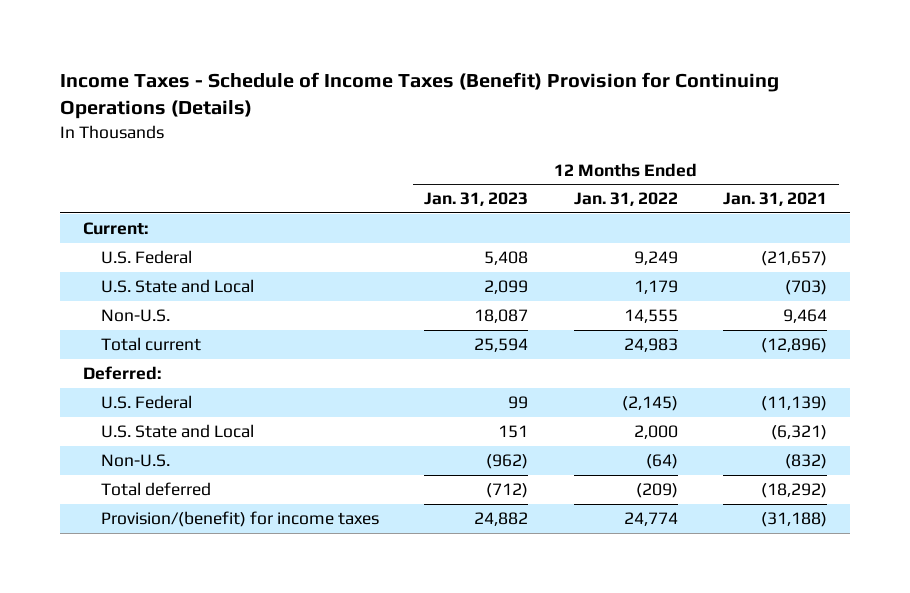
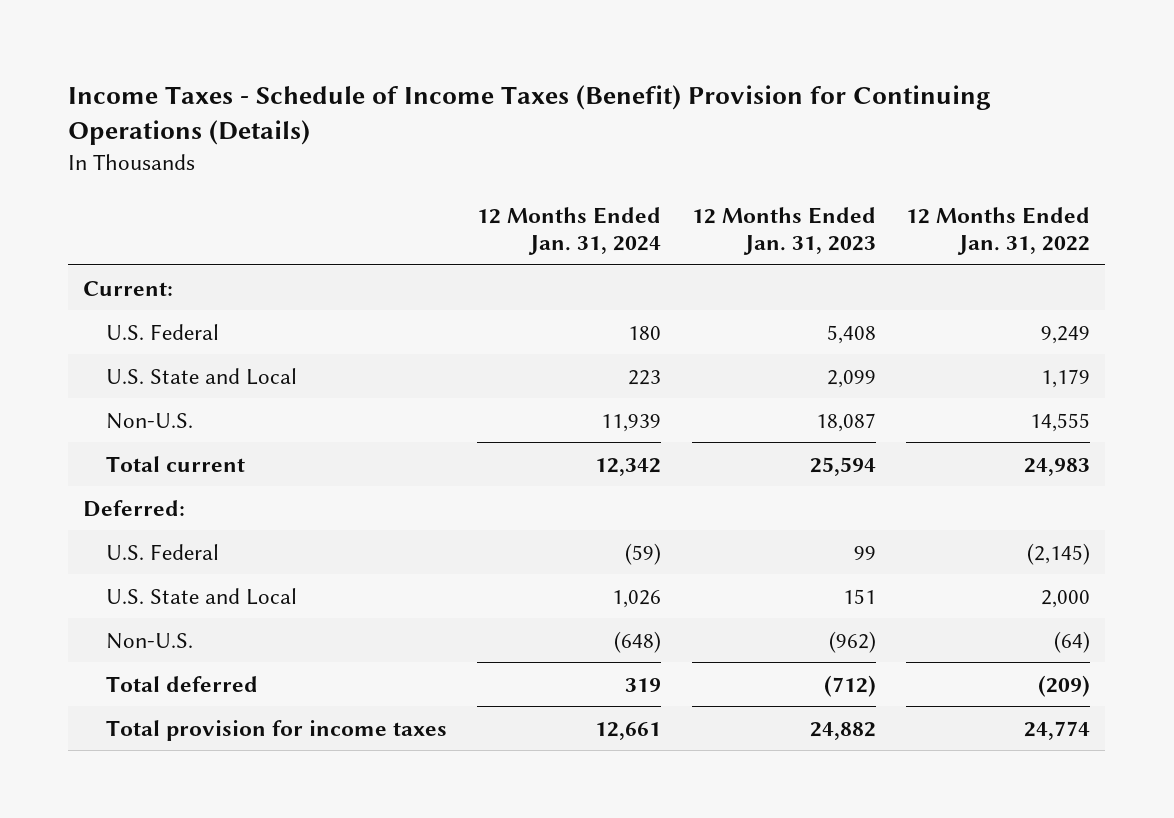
[723,192,828,207] Jan. 31, 2021 -> none
none -> [477,206,662,256] 12 Months Ended Jan. 31, 2024
[100,511,379,528] Provision/(benefit) for income taxes -> [106,719,448,741] Total provision for income taxes

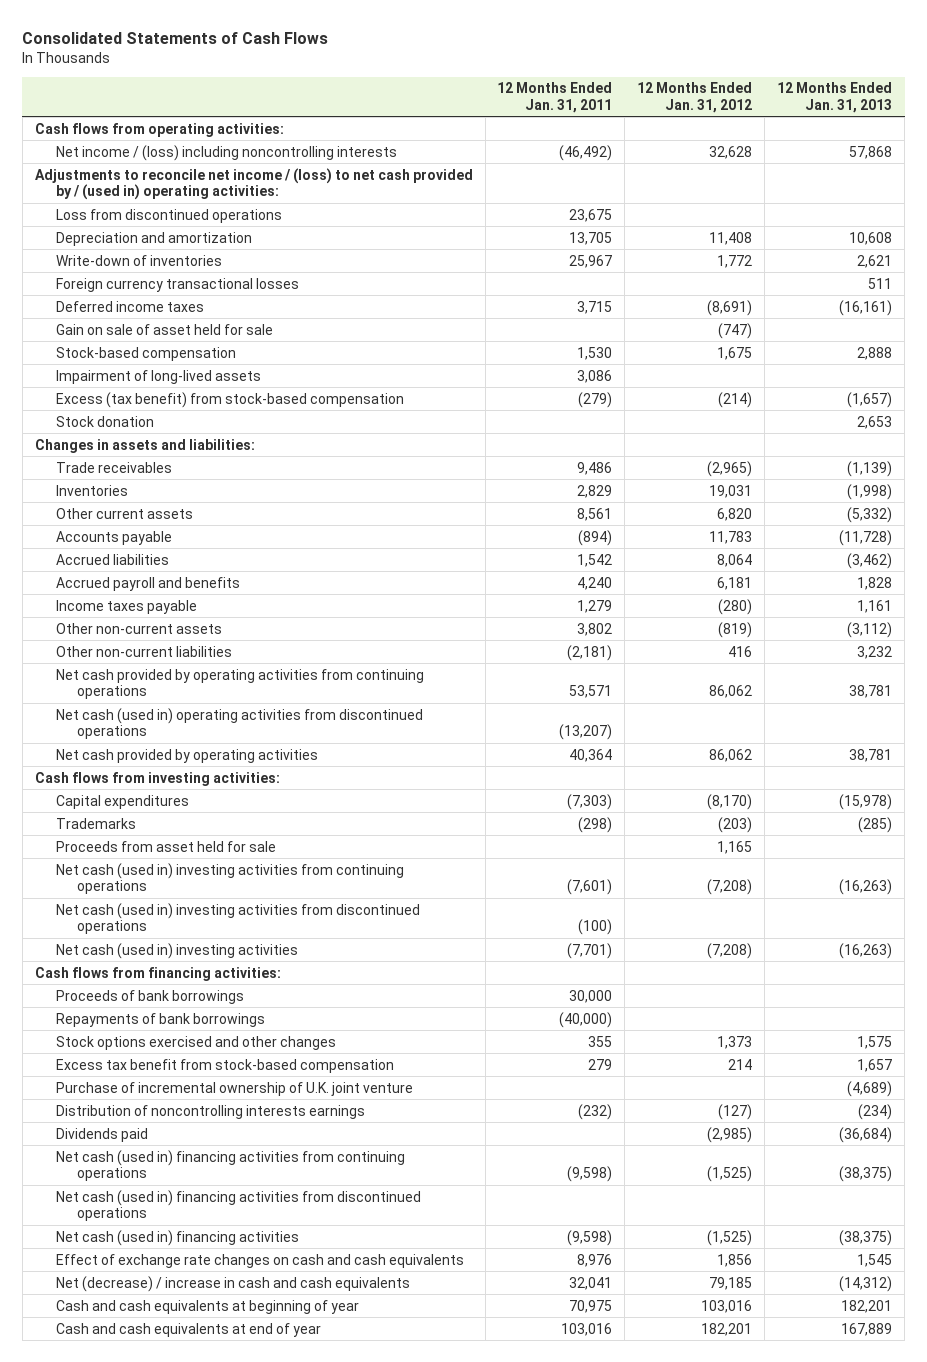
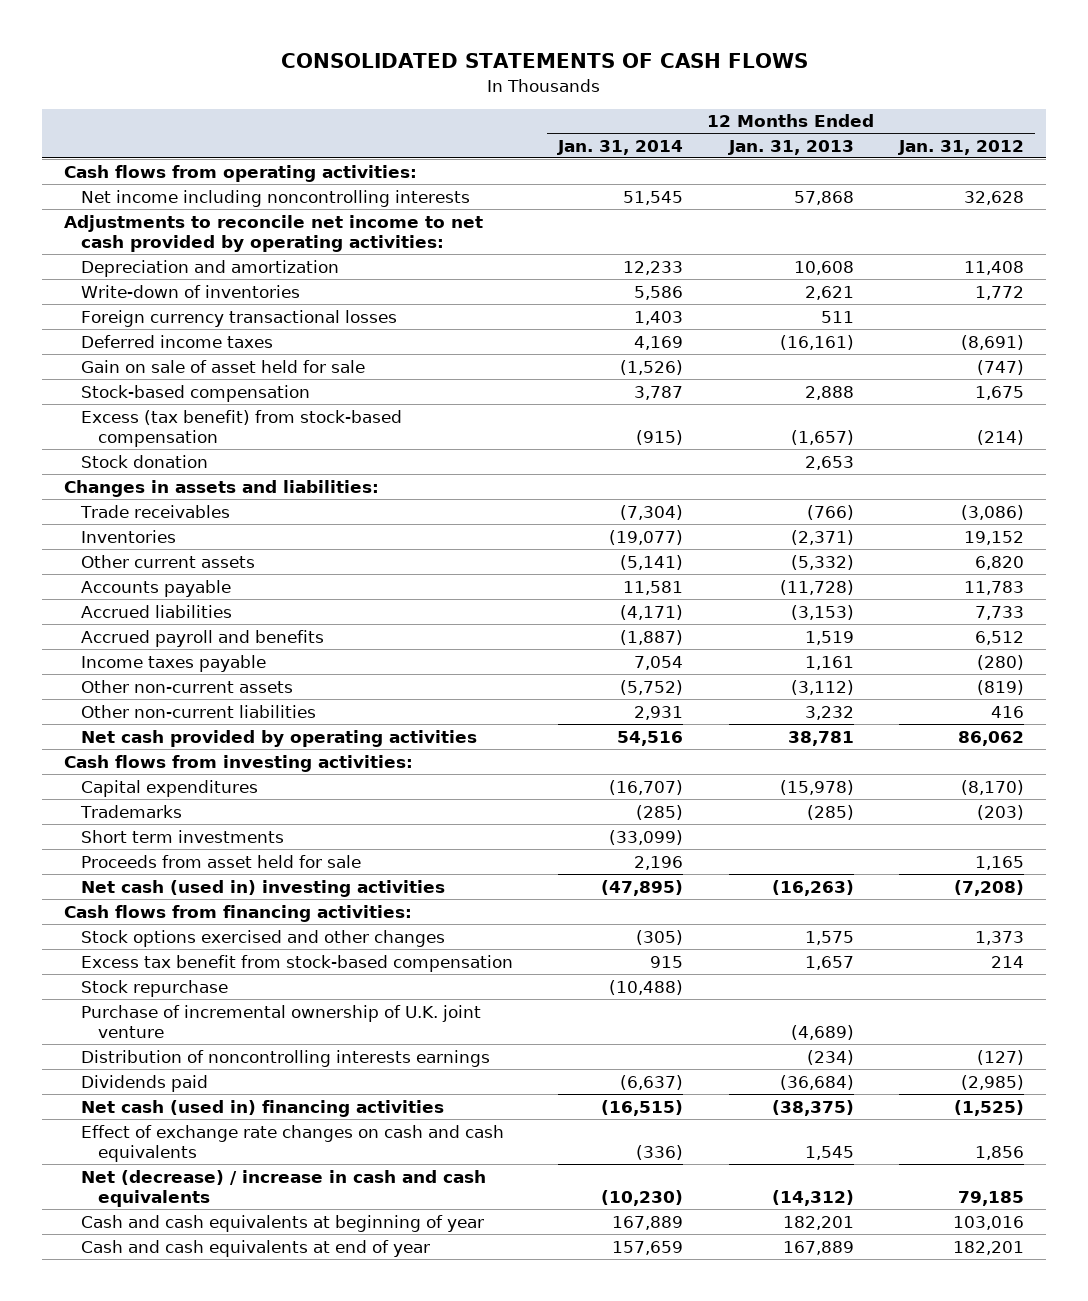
[22,31,329,44] Consolidated Statements of Cash Flows -> [281,53,809,69] CONSOLIDATED STATEMENTS OF CASH FLOWS
[497,82,613,113] 12 Months Ended Jan. 31, 2011 -> none
none -> [557,139,684,155] Jan. 31, 2014
[55,208,282,223] Loss from discontinued operations -> none
[55,144,397,161] Net income / (loss) including noncontrolling interests -> [81,189,471,207] Net income including noncontrolling interests
[34,167,473,201] Adjustments to reconcile net income / (loss) to net cash provided by / (used in) operating activities: -> [64,214,484,252] Adjustments to reconcile net income to net cash provided by operating activities:
[55,369,261,384] Impairment of long-lived assets -> none
[707,460,753,477] (2,965) -> [960,504,1024,520] (3,086)
[847,460,893,477] (1,139) -> [806,504,854,520] (766)
[709,484,753,498] 19,031 -> [963,530,1024,545] 19,152
[847,483,893,500] (1,998) -> [790,529,854,545] (2,371)
[717,553,753,567] 8,064 -> [974,605,1024,620] 7,733
[847,552,893,569] (3,462) -> [790,604,854,620] (3,153)
[717,576,753,590] 6,181 -> [974,630,1024,645] 6,512
[857,576,893,590] 1,828 -> [804,630,854,645] 1,519
[55,668,424,700] Net cash provided by operating activities from continuing operations -> none
[55,707,423,740] Net cash (used in) operating activities from discontinued operations -> none
none -> [81,829,285,843] Short term investments
[55,862,404,895] Net cash (used in) investing activities from continuing operations -> none
[55,902,420,935] Net cash (used in) investing activities from discontinued operations -> none
[55,989,244,1004] Proceeds of bank borrowings -> none
[55,1012,265,1027] Repayments of bank borrowings -> none
none -> [81,979,229,997] Stock repurchase
[55,1149,405,1182] Net cash (used in) financing activities from continuing operations -> none
[55,1189,421,1222] Net cash (used in) financing activities from discontinued operations -> none

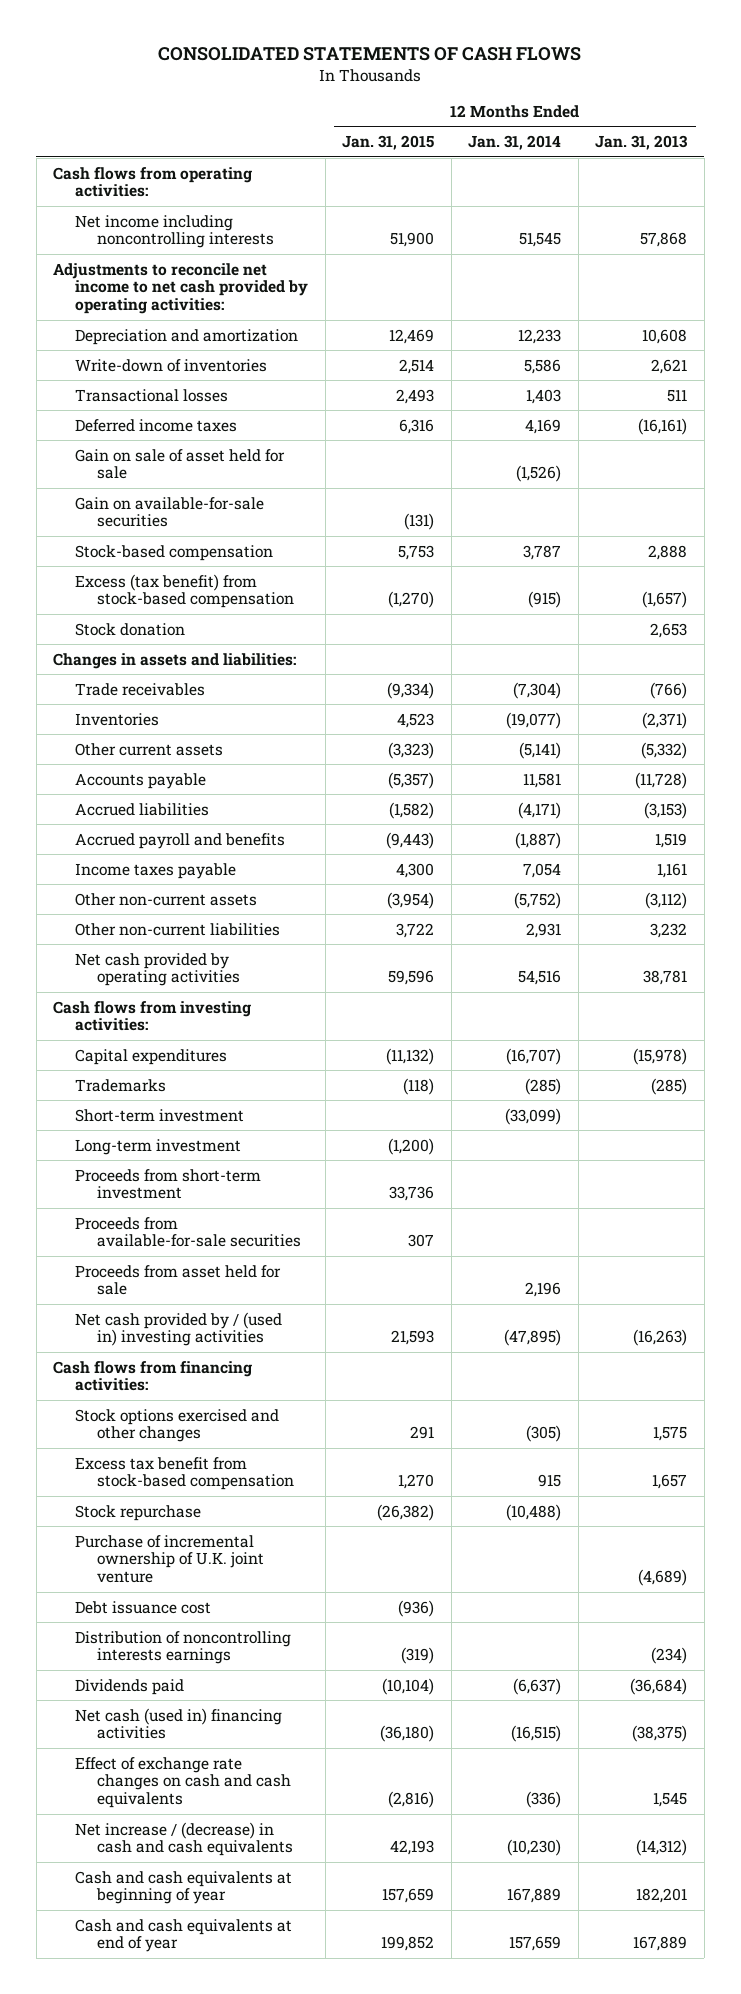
[897,139,1024,155] Jan. 31, 2012 -> none
none -> [342,135,435,151] Jan. 31, 2015
[81,309,398,327] Foreign currency transactional losses -> [75,388,229,402] Transactional losses
none -> [75,496,265,528] Gain on available-for-sale securities
[81,829,285,843] Short term investments -> [75,1108,245,1122] Short-term investment
none -> [75,1138,242,1155] Long-term investment
none -> [75,1168,262,1200] Proceeds from short-term investment
none -> [75,1216,301,1248] Proceeds from available-for-sale securities
[81,879,446,897] Net cash (used in) investing activities -> [75,1311,283,1347] Net cash provided by / (used in) investing activities
none -> [75,1600,212,1614] Debt issuance cost
[81,1169,487,1207] Net (decrease) / increase in cash and cash equivalents -> [75,1821,293,1857] Net increase / (decrease) in cash and cash equivalents

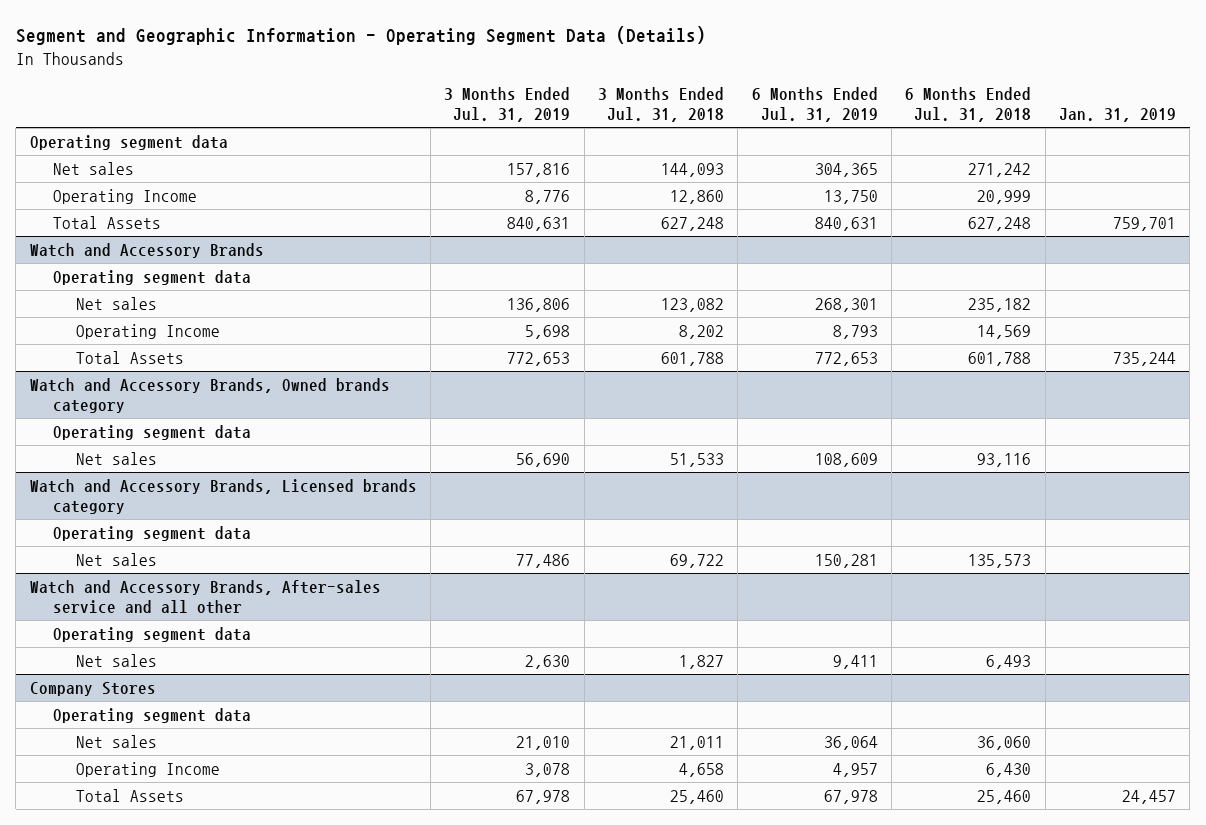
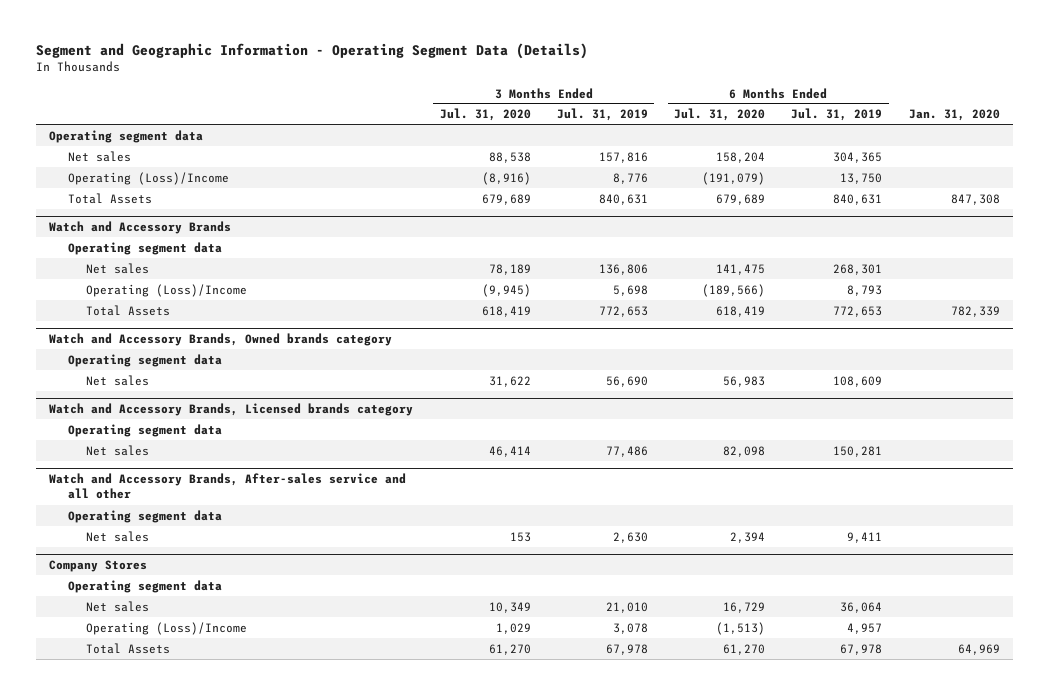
[597,86,724,122] 3 Months Ended Jul. 31, 2018 -> none
[905,86,1032,122] 6 Months Ended Jul. 31, 2018 -> none
[1059,107,1177,122] Jan. 31, 2019 -> none
none -> [439,108,531,122] Jul. 31, 2020
none -> [674,108,766,122] Jul. 31, 2020
none -> [908,109,1000,122] Jan. 31, 2020
[52,188,197,204] Operating Income -> [67,171,229,185] Operating (Loss)/Income
[75,323,220,339] Operating Income -> [85,283,247,297] Operating (Loss)/Income
[75,761,220,777] Operating Income -> [85,621,247,635] Operating (Loss)/Income

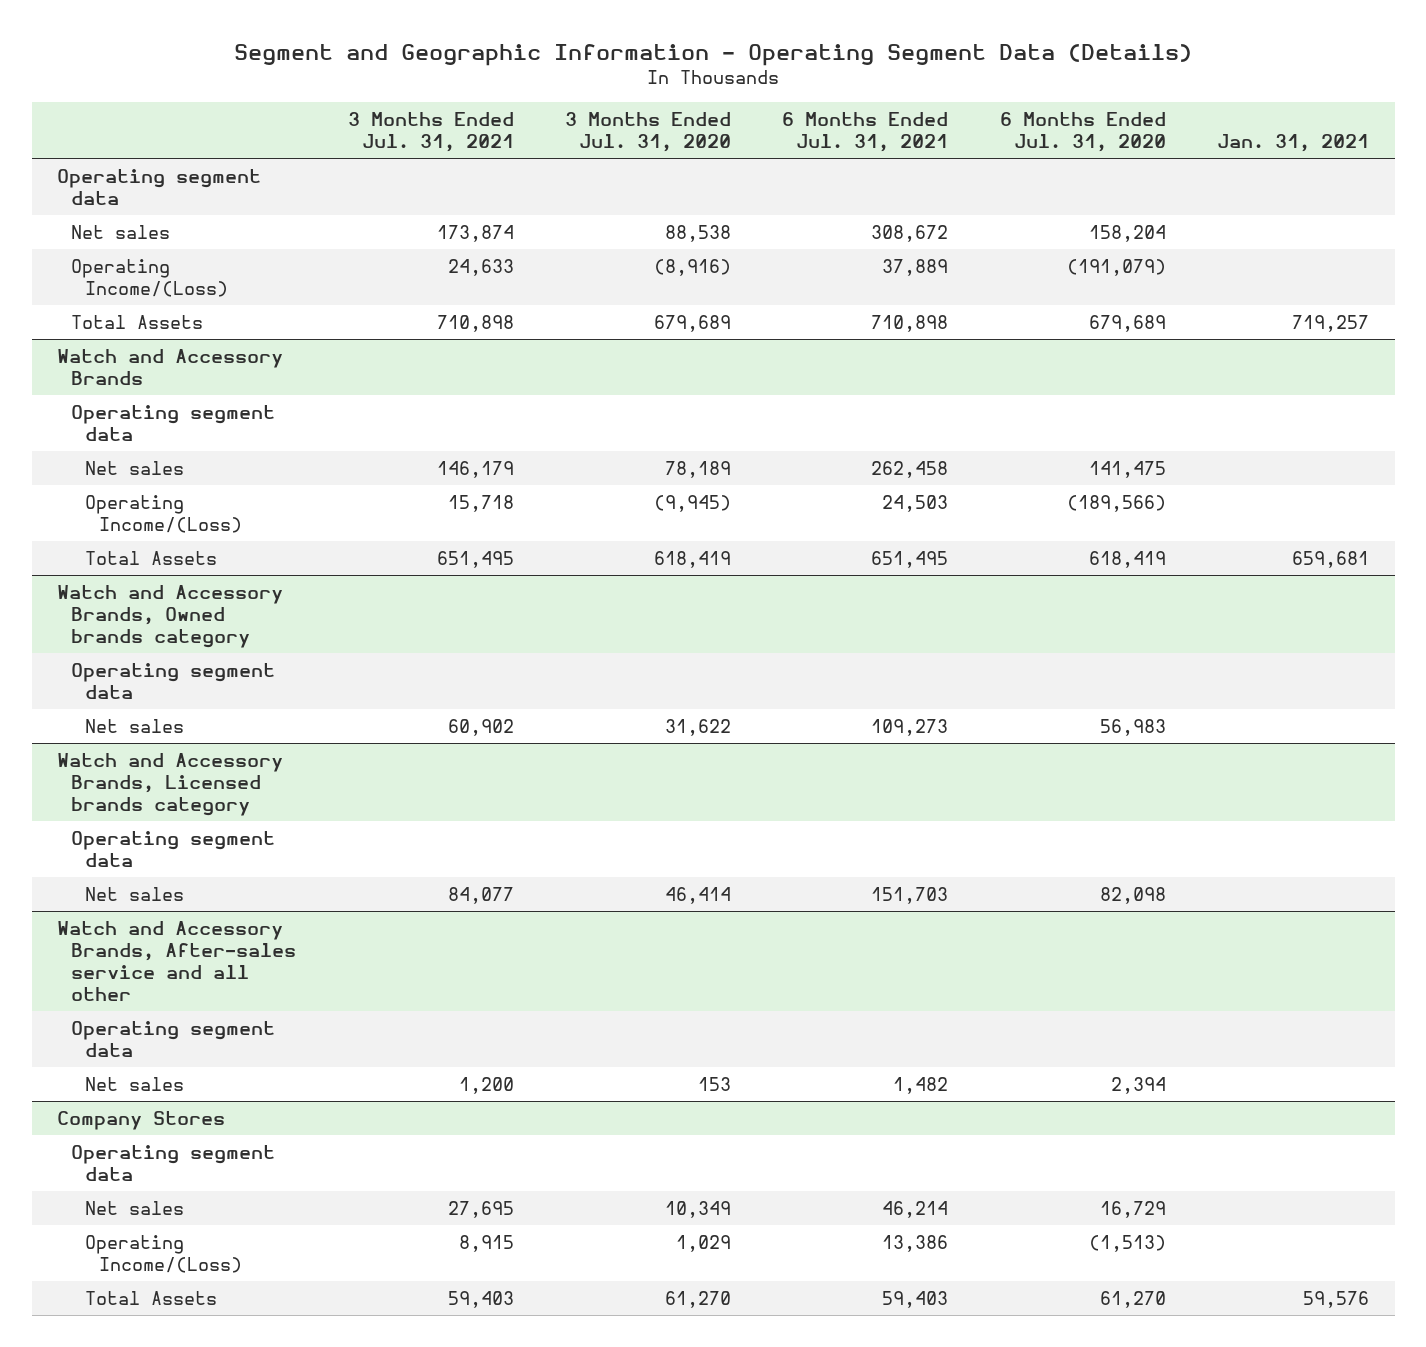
[556,108,648,122] Jul. 31, 2019 -> none
[791,108,883,122] Jul. 31, 2019 -> none
[908,109,1000,122] Jan. 31, 2020 -> none
none -> [347,112,514,152] 3 Months Ended Jul. 31, 2021
none -> [782,112,949,152] 6 Months Ended Jul. 31, 2021
none -> [1217,133,1370,152] Jan. 31, 2021
[67,171,229,185] Operating (Loss)/Income -> [71,258,229,297] Operating Income/(Loss)
[85,283,247,297] Operating (Loss)/Income -> [85,494,243,533] Operating Income/(Loss)
[85,621,247,635] Operating (Loss)/Income -> [85,1234,243,1273] Operating Income/(Loss)

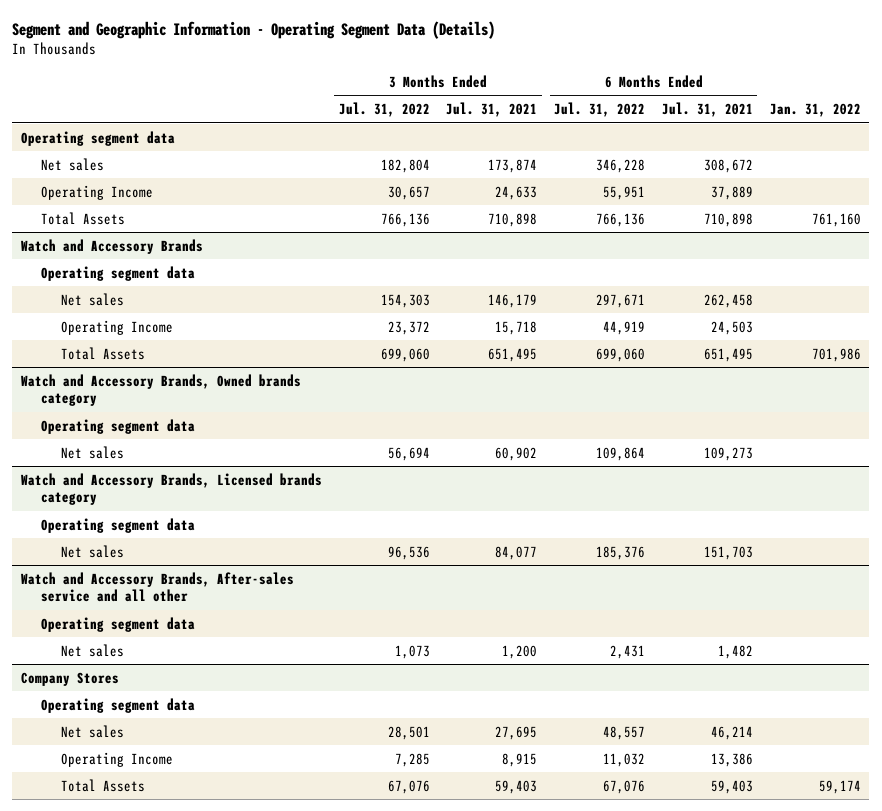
[565,112,732,152] 3 Months Ended Jul. 31, 2020 -> none
[999,112,1166,152] 6 Months Ended Jul. 31, 2020 -> none
[1217,133,1370,152] Jan. 31, 2021 -> none
none -> [338,102,430,118] Jul. 31, 2022
none -> [554,102,646,118] Jul. 31, 2022
none -> [769,103,861,118] Jan. 31, 2022
[71,258,229,297] Operating Income/(Loss) -> [40,184,153,200] Operating Income
[85,494,243,533] Operating Income/(Loss) -> [61,319,174,335] Operating Income
[85,1234,243,1273] Operating Income/(Loss) -> [61,751,174,767] Operating Income

